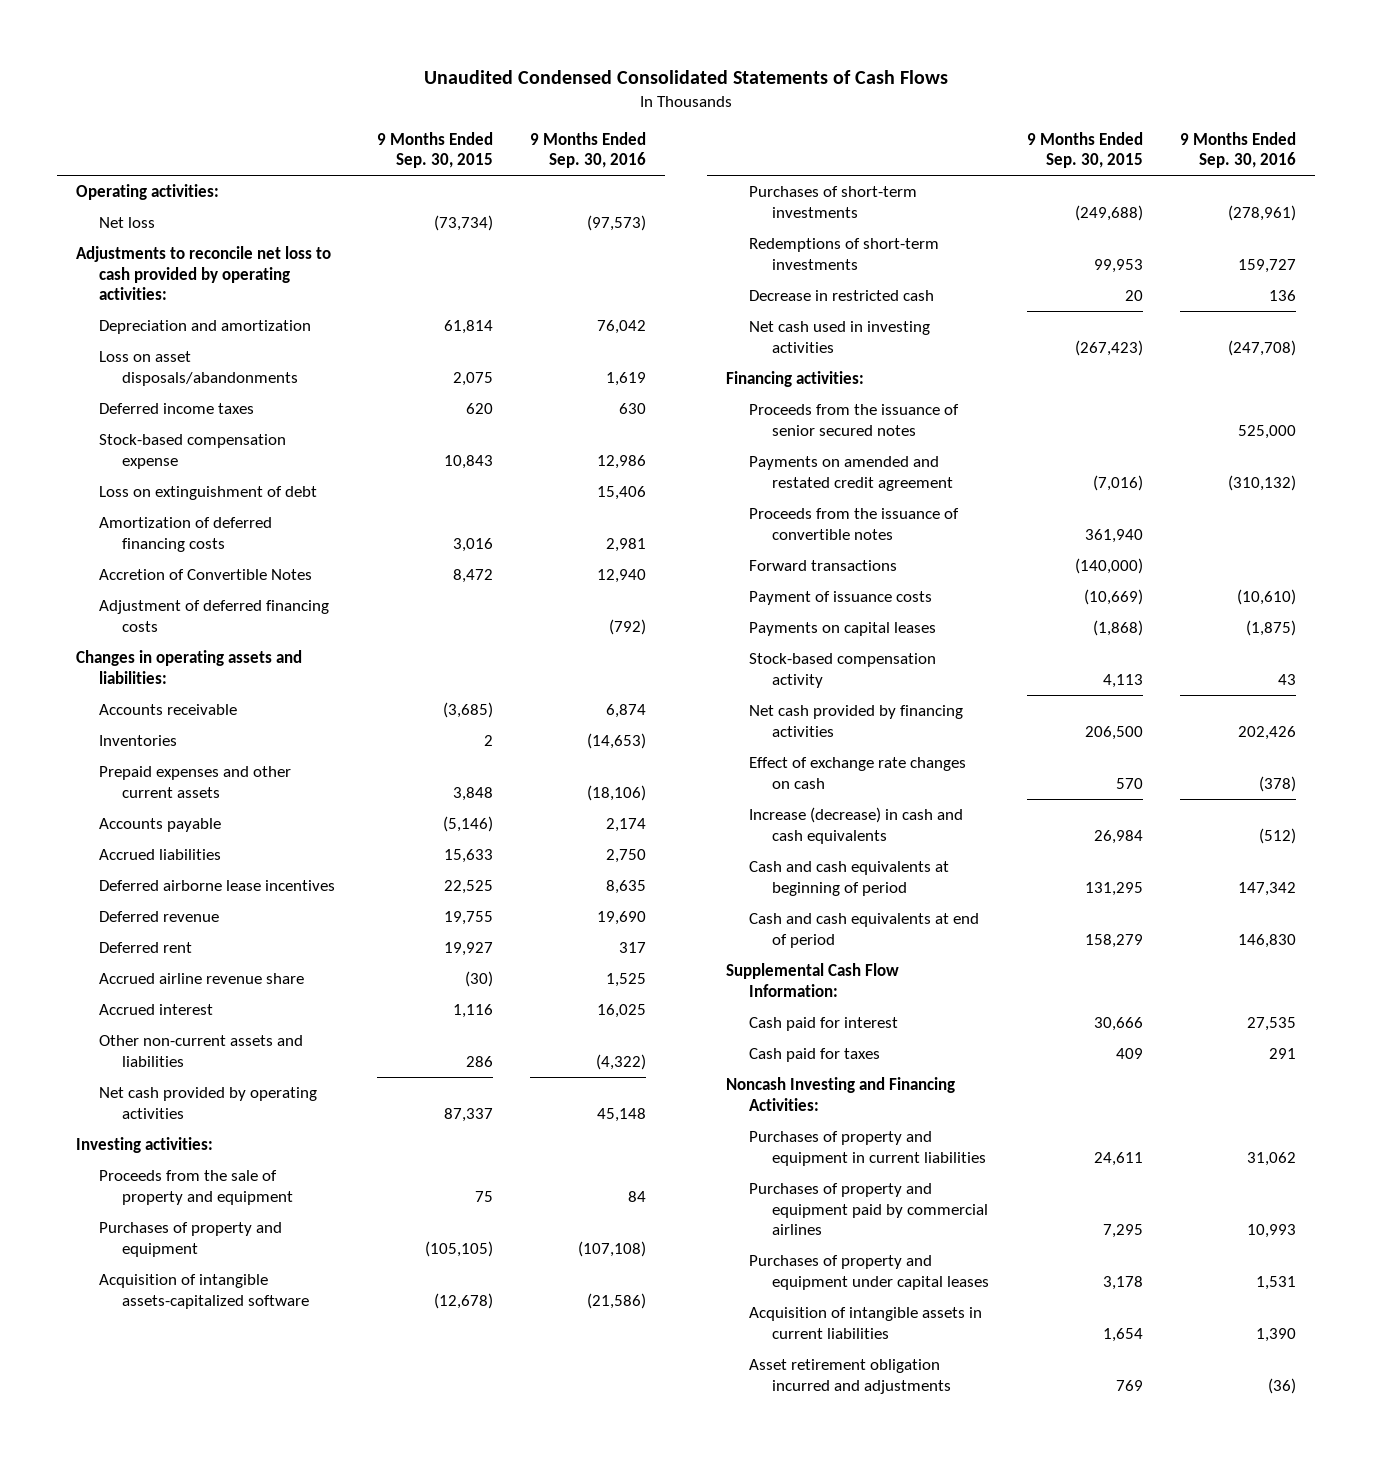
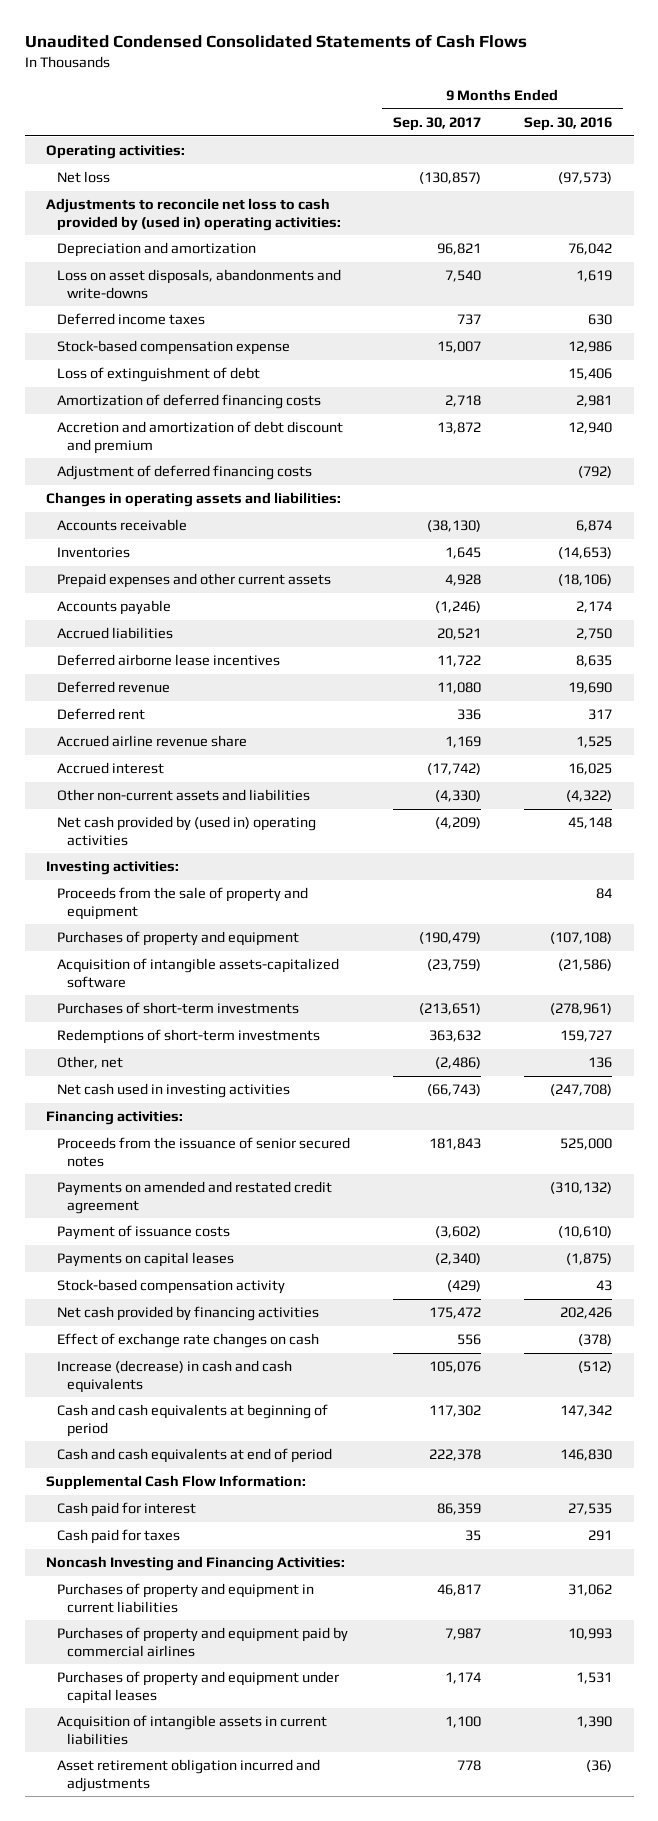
[376,131,493,169] 9 Months Ended Sep. 30, 2015 -> none
none -> [392,116,481,131] Sep. 30, 2017
[76,246,332,301] Adjustments to reconcile net loss to cash provided by operating activities: -> [46,198,341,231] Adjustments to reconcile net loss to cash provided by (used in) operating activities:
[99,351,299,386] Loss on asset disposals/abandonments -> [56,269,341,299] Loss on asset disposals, abandonments and write-downs
[99,486,318,501] Loss on extinguishment of debt -> [56,367,260,383] Loss of extinguishment of debt
[99,569,313,581] Accretion of Convertible Notes -> [56,421,343,454] Accretion and amortization of debt discount and premium
[99,1087,318,1119] Net cash provided by operating activities -> [56,816,316,846] Net cash provided by (used in) operating activities
[749,290,935,302] Decrease in restricted cash -> [56,1056,123,1070] Other, net
[749,508,960,540] Proceeds from the issuance of convertible notes -> none
[749,560,898,572] Forward transactions -> none

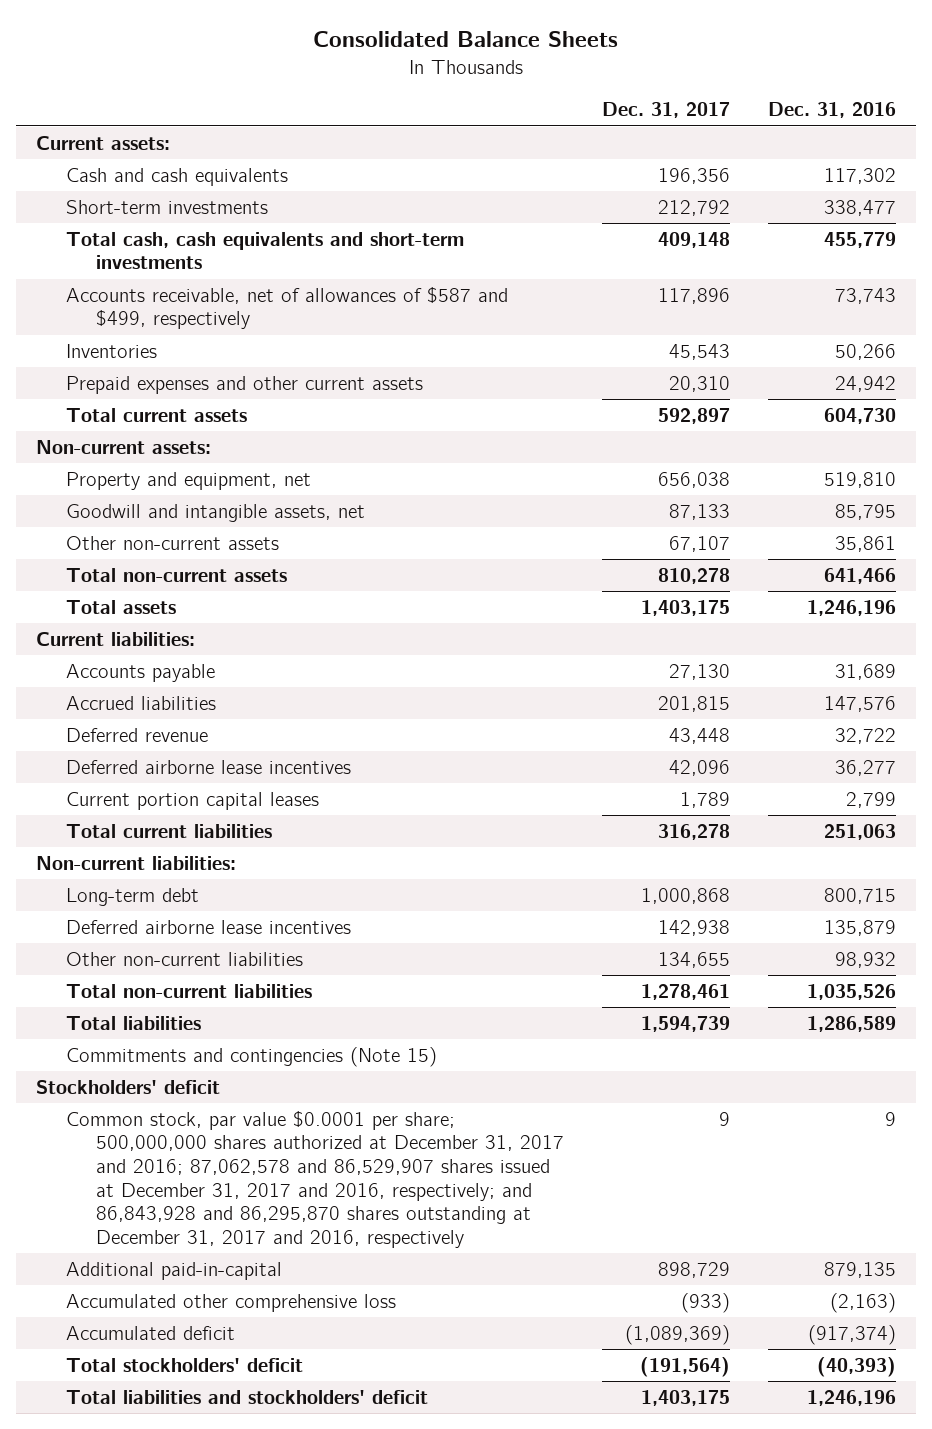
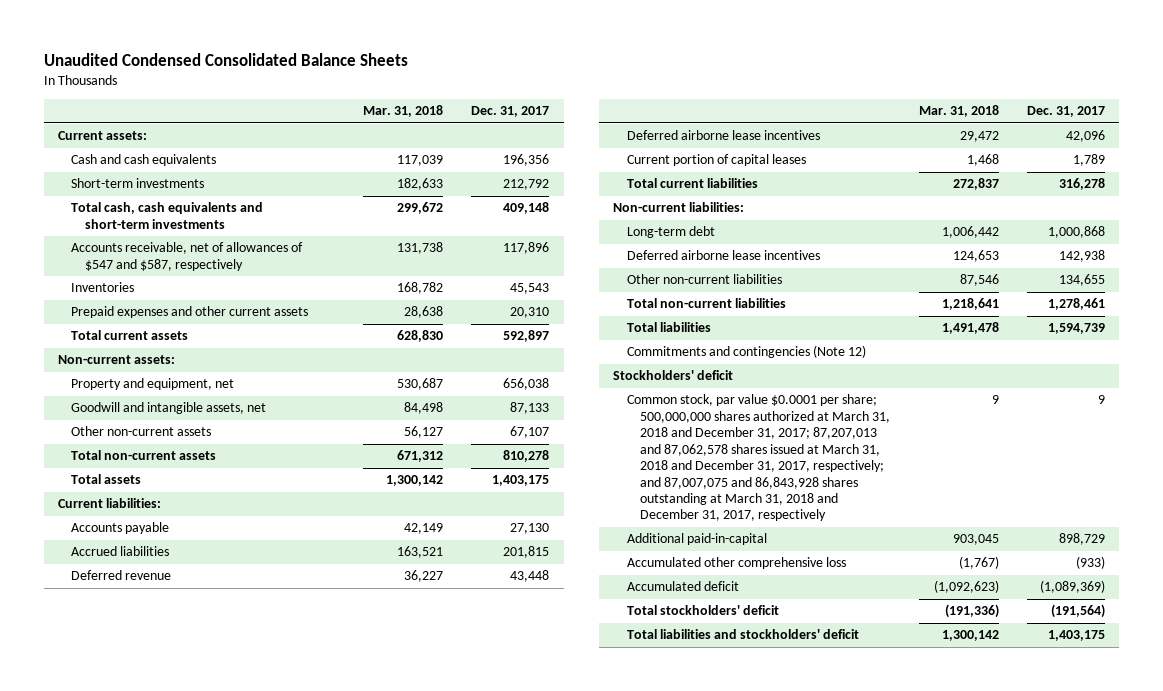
[312,31,618,48] Consolidated Balance Sheets -> [43,52,408,66] Unaudited Condensed Consolidated Balance Sheets
[768,102,897,119] Dec. 31, 2016 -> none
none -> [362,105,443,118] Mar. 31, 2018
[65,286,508,330] Accounts receivable, net of allowances of $587 and $499, respectively -> [71,242,304,271] Accounts receivable, net of allowances of $547 and $587, respectively
[65,791,319,810] Current portion capital leases -> [626,154,806,167] Current portion of capital leases
[65,1046,437,1067] Commitments and contingencies (Note 15) -> [626,345,866,359] Commitments and contingencies (Note 12)
[65,1110,565,1248] Common stock, par value $0.0001 per share; 500,000,000 shares authorized at December 31, 2017 and 2016; 87,062,578 and 86,529,907 shares issued at December 31, 2017 and 2016, respectively; and 86,843,928 and 86,295,870 shares outstanding at December 31, 2017 and 2016, respectively -> [626,394,891,522] Common stock, par value $0.0001 per share; 500,000,000 shares authorized at March 31, 2018 and December 31, 2017; 87,207,013 and 87,062,578 shares issued at March 31, 2018 and December 31, 2017, respectively; and 87,007,075 and 86,843,928 shares outstanding at March 31, 2018 and December 31, 2017, respectively

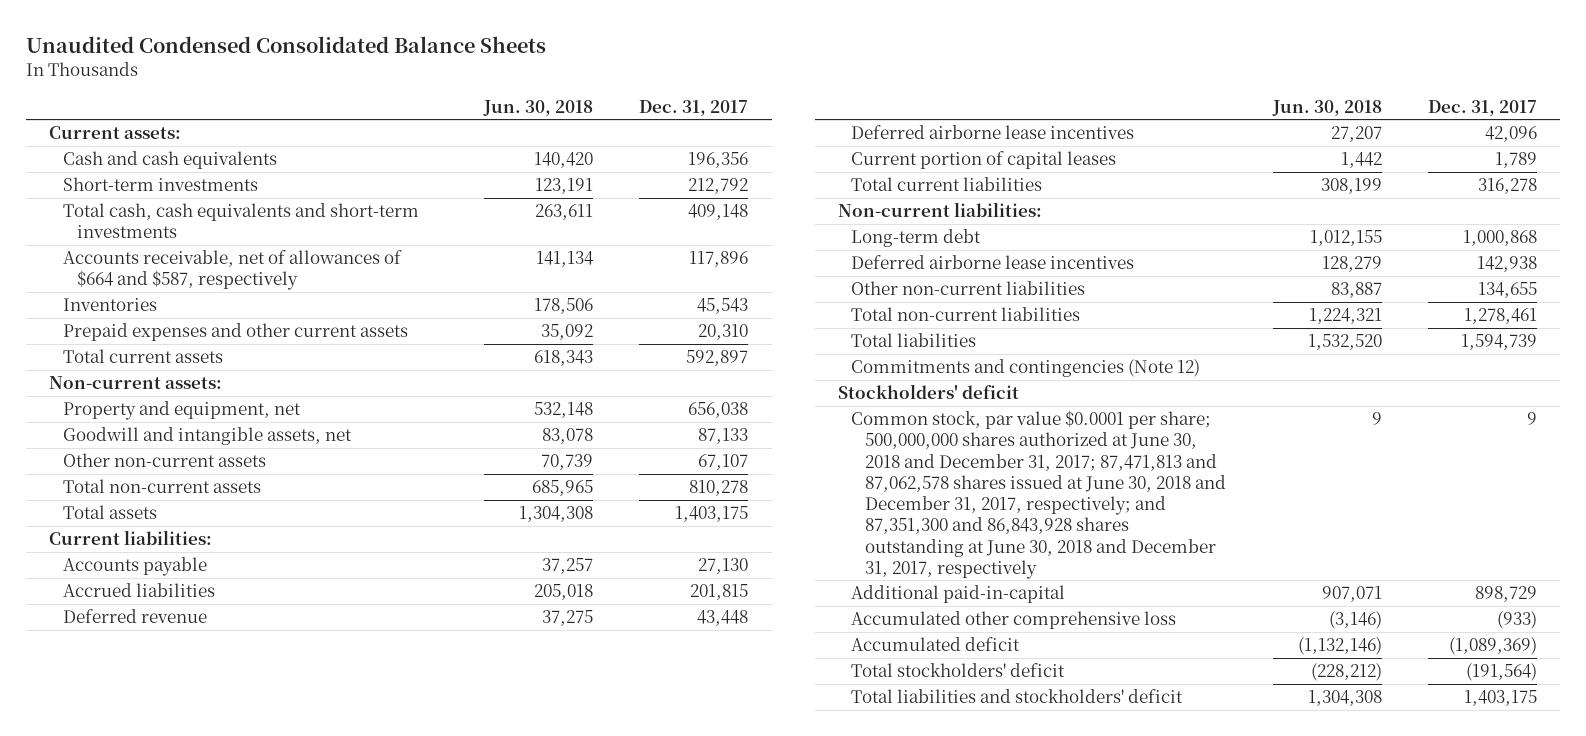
[362,105,443,118] Mar. 31, 2018 -> none
none -> [483,99,594,116] Jun. 30, 2018
[71,242,304,271] Accounts receivable, net of allowances of $547 and $587, respectively -> [63,250,403,291] Accounts receivable, net of allowances of $664 and $587, respectively
[626,394,891,522] Common stock, par value $0.0001 per share; 500,000,000 shares authorized at March 31, 2018 and December 31, 2017; 87,207,013 and 87,062,578 shares issued at March 31, 2018 and December 31, 2017, respectively; and 87,007,075 and 86,843,928 shares outstanding at March 31, 2018 and December 31, 2017, respectively -> [851,410,1227,579] Common stock, par value $0.0001 per share; 500,000,000 shares authorized at June 30, 2018 and December 31, 2017; 87,471,813 and 87,062,578 shares issued at June 30, 2018 and December 31, 2017, respectively; and 87,351,300 and 86,843,928 shares outstanding at June 30, 2018 and December 31, 2017, respectively

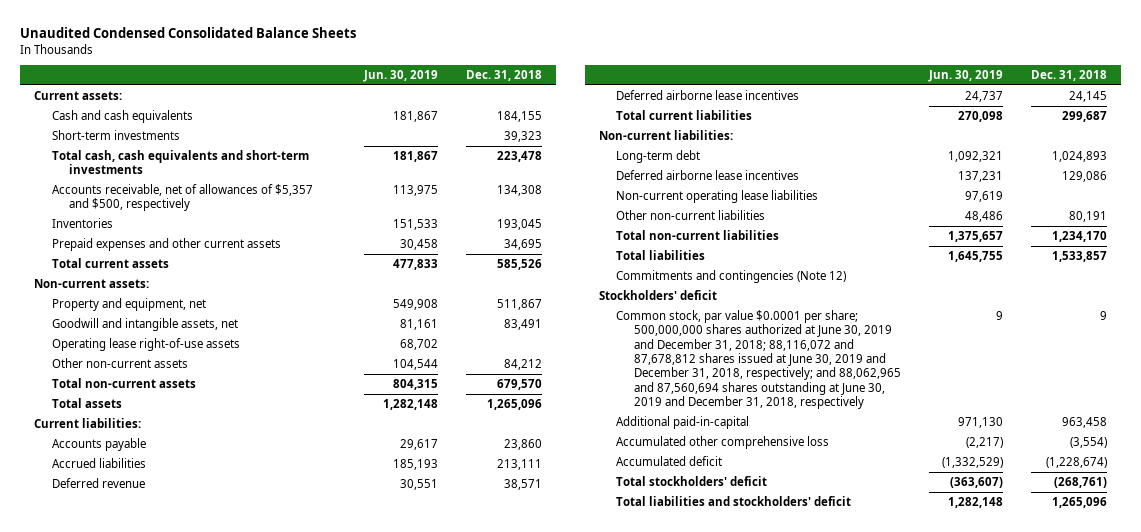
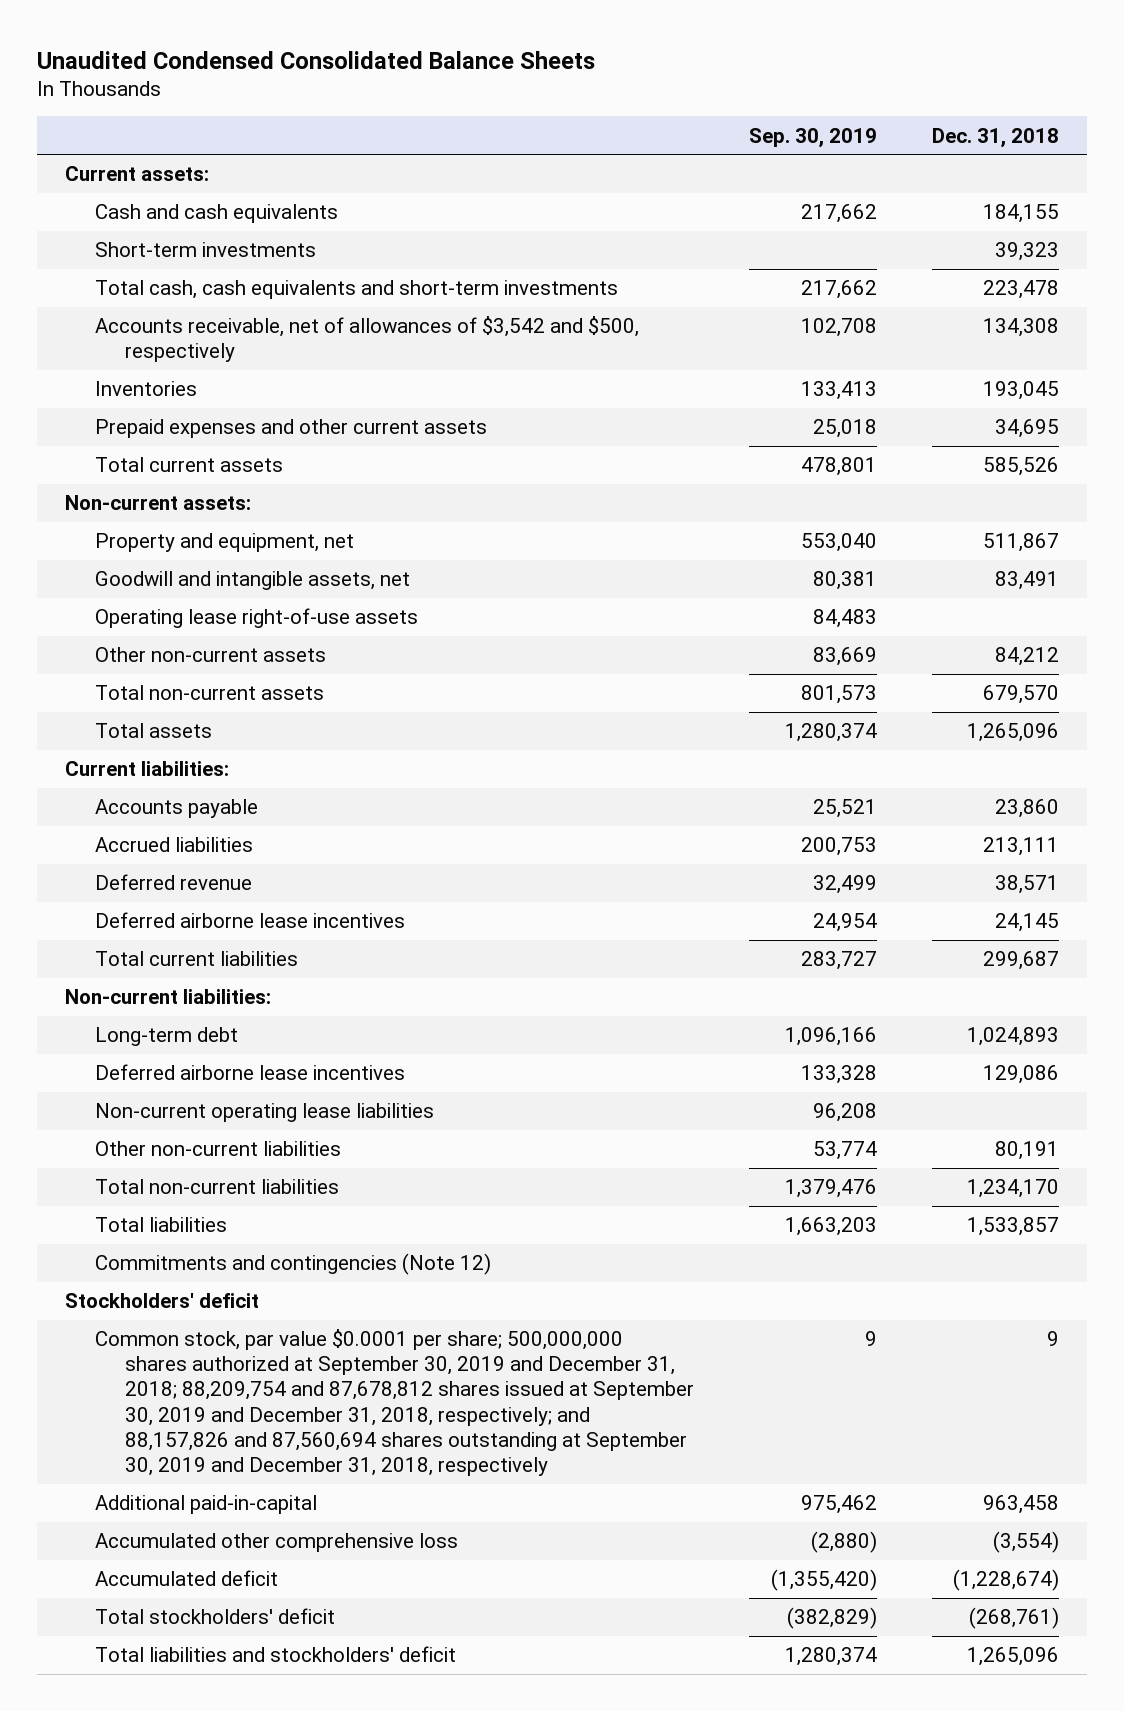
[363,69,439,82] Jun. 30, 2019 -> none
none -> [749,127,878,148] Sep. 30, 2019
[51,183,313,212] Accounts receivable, net of allowances of $5,357 and $500, respectively -> [94,316,639,363] Accounts receivable, net of allowances of $3,542 and $500, respectively
[616,309,901,410] Common stock, par value $0.0001 per share; 500,000,000 shares authorized at June 30, 2019 and December 31, 2018; 88,116,072 and 87,678,812 shares issued at June 30, 2019 and December 31, 2018, respectively; and 88,062,965 and 87,560,694 shares outstanding at June 30, 2019 and December 31, 2018, respectively -> [94,1329,694,1476] Common stock, par value $0.0001 per share; 500,000,000 shares authorized at September 30, 2019 and December 31, 2018; 88,209,754 and 87,678,812 shares issued at September 30, 2019 and December 31, 2018, respectively; and 88,157,826 and 87,560,694 shares outstanding at September 30, 2019 and December 31, 2018, respectively

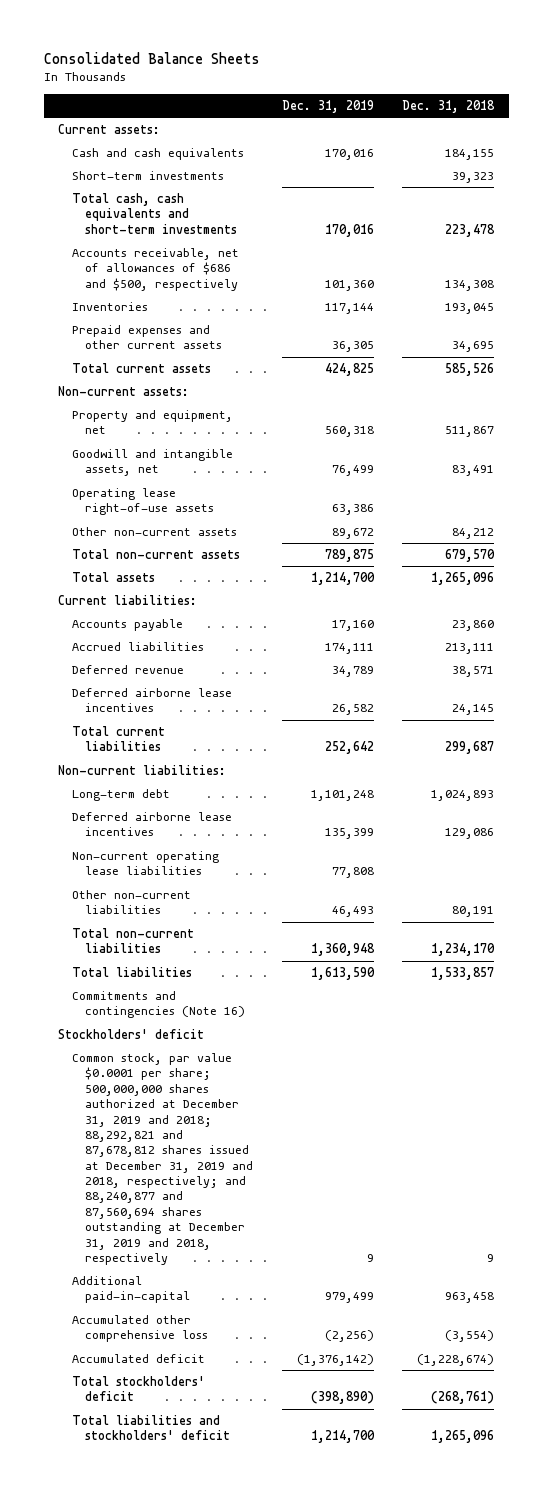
[36,50,595,69] Unaudited Condensed Consolidated Balance Sheets -> [44,52,261,65] Consolidated Balance Sheets
[749,127,878,148] Sep. 30, 2019 -> none
none -> [281,99,374,113] Dec. 31, 2019
[94,316,639,363] Accounts receivable, net of allowances of $3,542 and $500, respectively -> [71,247,239,291] Accounts receivable, net of allowances of $686 and $500, respectively
[94,1253,491,1276] Commitments and contingencies (Note 12) -> [71,990,246,1019] Commitments and contingencies (Note 16)
[94,1329,694,1476] Common stock, par value $0.0001 per share; 500,000,000 shares authorized at September 30, 2019 and December 31, 2018; 88,209,754 and 87,678,812 shares issued at September 30, 2019 and December 31, 2018, respectively; and 88,157,826 and 87,560,694 shares outstanding at September 30, 2019 and December 31, 2018, respectively -> [71,1052,254,1265] Common stock, par value $0.0001 per share; 500,000,000 shares authorized at December 31, 2019 and 2018; 88,292,821 and 87,678,812 shares issued at December 31, 2019 and 2018, respectively; and 88,240,877 and 87,560,694 shares outstanding at December 31, 2019 and 2018, respectively

